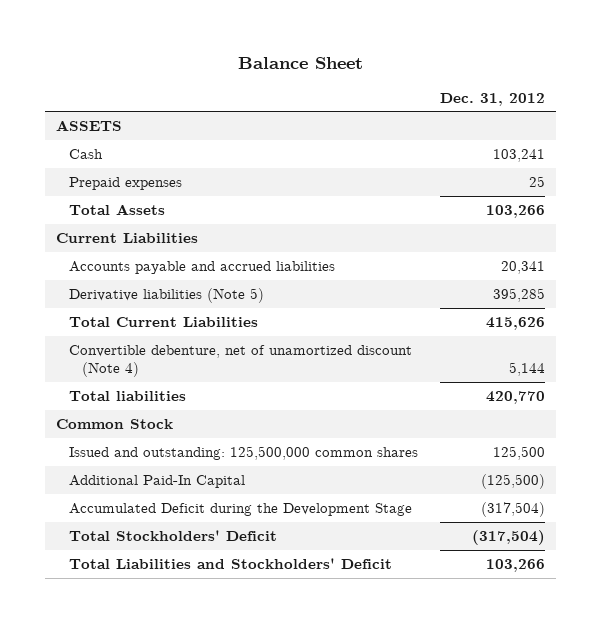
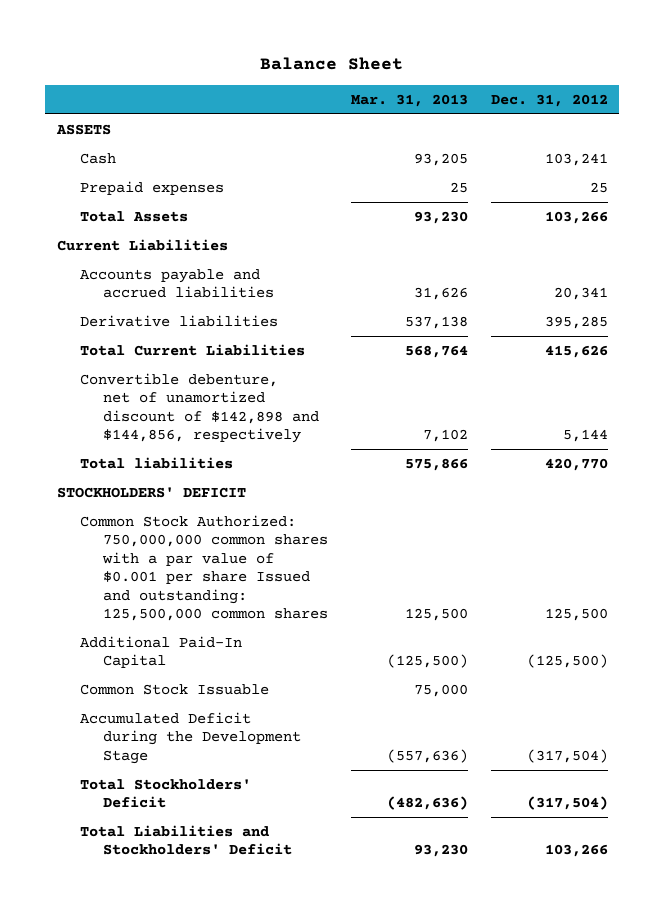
none -> [350,93,468,107] Mar. 31, 2013
[69,287,265,303] Derivative liabilities (Note 5) -> [79,314,278,327] Derivative liabilities
[69,344,413,378] Convertible debenture, net of unamortized discount (Note 4) -> [79,372,319,444] Convertible debenture, net of unamortized discount of $142,898 and $144,856, respectively
[56,418,174,429] Common Stock -> none
none -> [56,486,246,498] STOCKHOLDERS' DEFICIT
[69,445,419,460] Issued and outstanding: 125,500,000 common shares -> [79,514,328,622] Common Stock Authorized: 750,000,000 common shares with a par value of $0.001 per share Issued and outstanding: 125,500,000 common shares
none -> [79,683,269,695] Common Stock Issuable

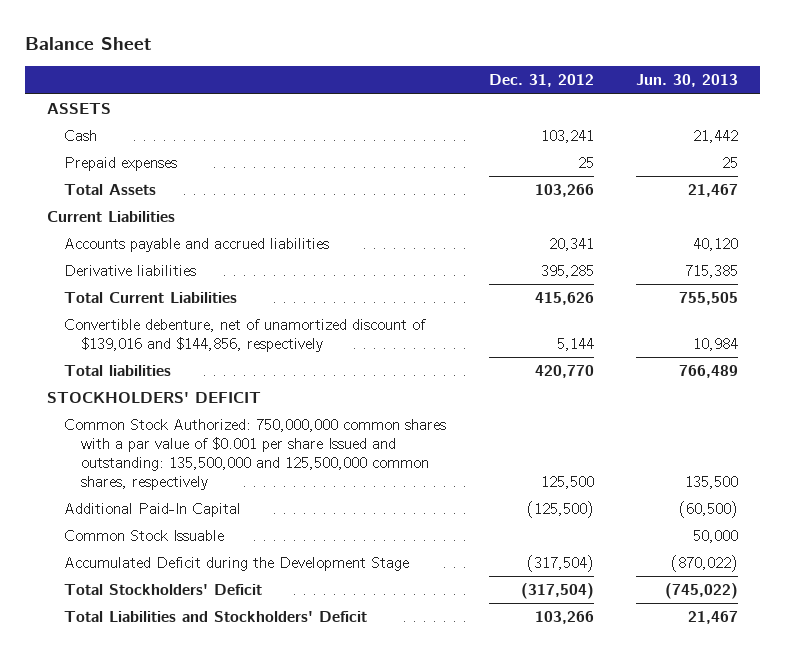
[350,93,468,107] Mar. 31, 2013 -> none
none -> [636,74,739,88] Jun. 30, 2013
[79,372,319,444] Convertible debenture, net of unamortized discount of $142,898 and $144,856, respectively -> [64,319,427,353] Convertible debenture, net of unamortized discount of $139,016 and $144,856, respectively
[79,514,328,622] Common Stock Authorized: 750,000,000 common shares with a par value of $0.001 per share Issued and outstanding: 125,500,000 common shares -> [64,419,447,490] Common Stock Authorized: 750,000,000 common shares with a par value of $0.001 per share Issued and outstanding: 135,500,000 and 125,500,000 common shares, respectively

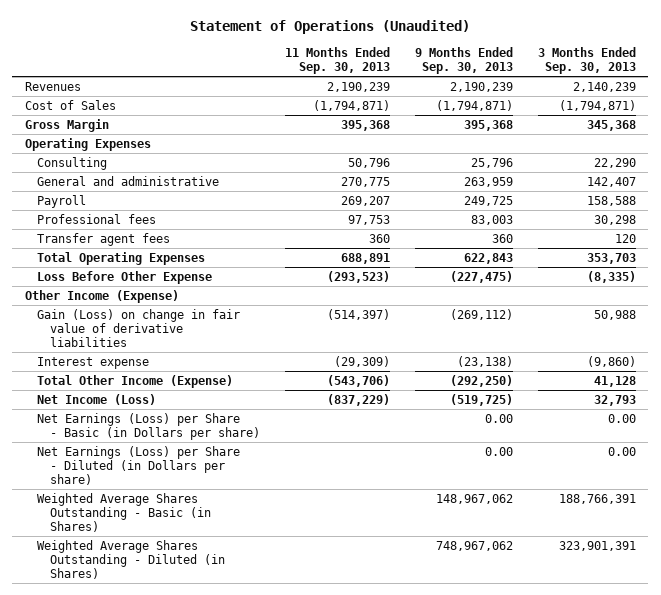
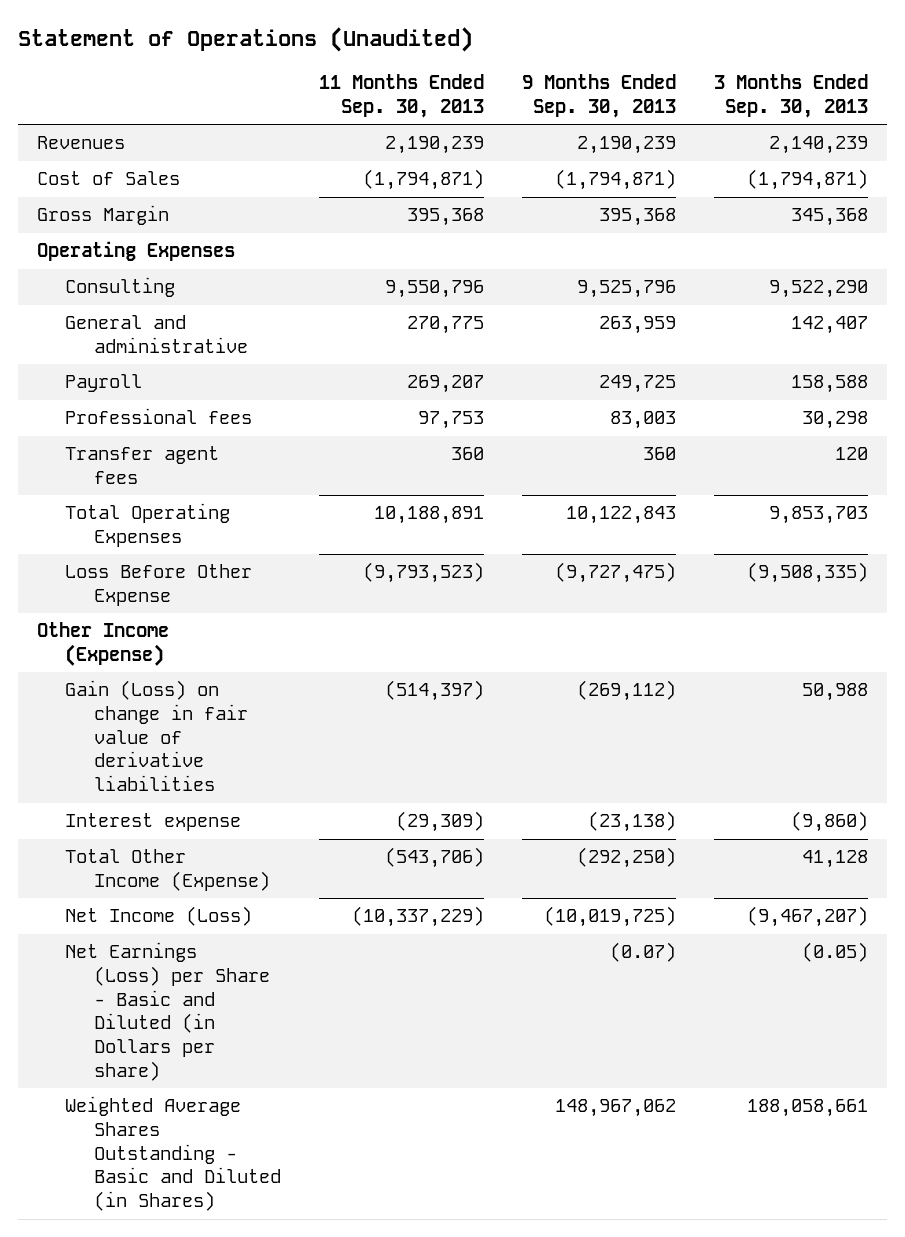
[347,157,390,168] 50,796 -> [385,280,485,299] 9,550,796
[470,157,513,168] 25,796 -> [576,280,676,299] 9,525,796
[593,157,636,168] 22,290 -> [768,280,868,299] 9,522,290
[340,252,390,264] 688,891 -> [374,506,485,525] 10,188,891
[463,252,513,264] 622,843 -> [565,506,676,525] 10,122,843
[586,252,636,264] 353,703 -> [768,506,868,525] 9,853,703
[326,270,390,283] (293,523) -> [363,562,485,584] (9,793,523)
[449,270,513,283] (227,475) -> [554,562,676,584] (9,727,475)
[586,270,636,283] (8,335) -> [746,562,868,584] (9,508,335)
[37,412,260,441] Net Earnings (Loss) per Share - Basic (in Dollars per share) -> none
[37,492,211,533] Weighted Average Shares Outstanding - Basic (in Shares) -> none
[326,393,390,406] (837,229) -> [352,906,485,928] (10,337,229)
[449,393,513,406] (519,725) -> [543,906,676,928] (10,019,725)
[593,394,636,406] 32,793 -> [746,906,868,928] (9,467,207)
[37,445,241,486] Net Earnings (Loss) per Share - Diluted (in Dollars per share) -> [65,942,271,1081] Net Earnings (Loss) per Share - Basic and Diluted (in Dollars per share)
[484,446,513,456] 0.00 -> [609,942,676,963] (0.07)
[607,446,636,456] 0.00 -> [801,942,868,963] (0.05)
[37,539,225,580] Weighted Average Shares Outstanding - Diluted (in Shares) -> [65,1096,282,1212] Weighted Average Shares Outstanding - Basic and Diluted (in Shares)
[435,540,513,551] 748,967,062 -> [554,1099,676,1118] 148,967,062
[558,540,636,551] 323,901,391 -> [746,1099,868,1118] 188,058,661

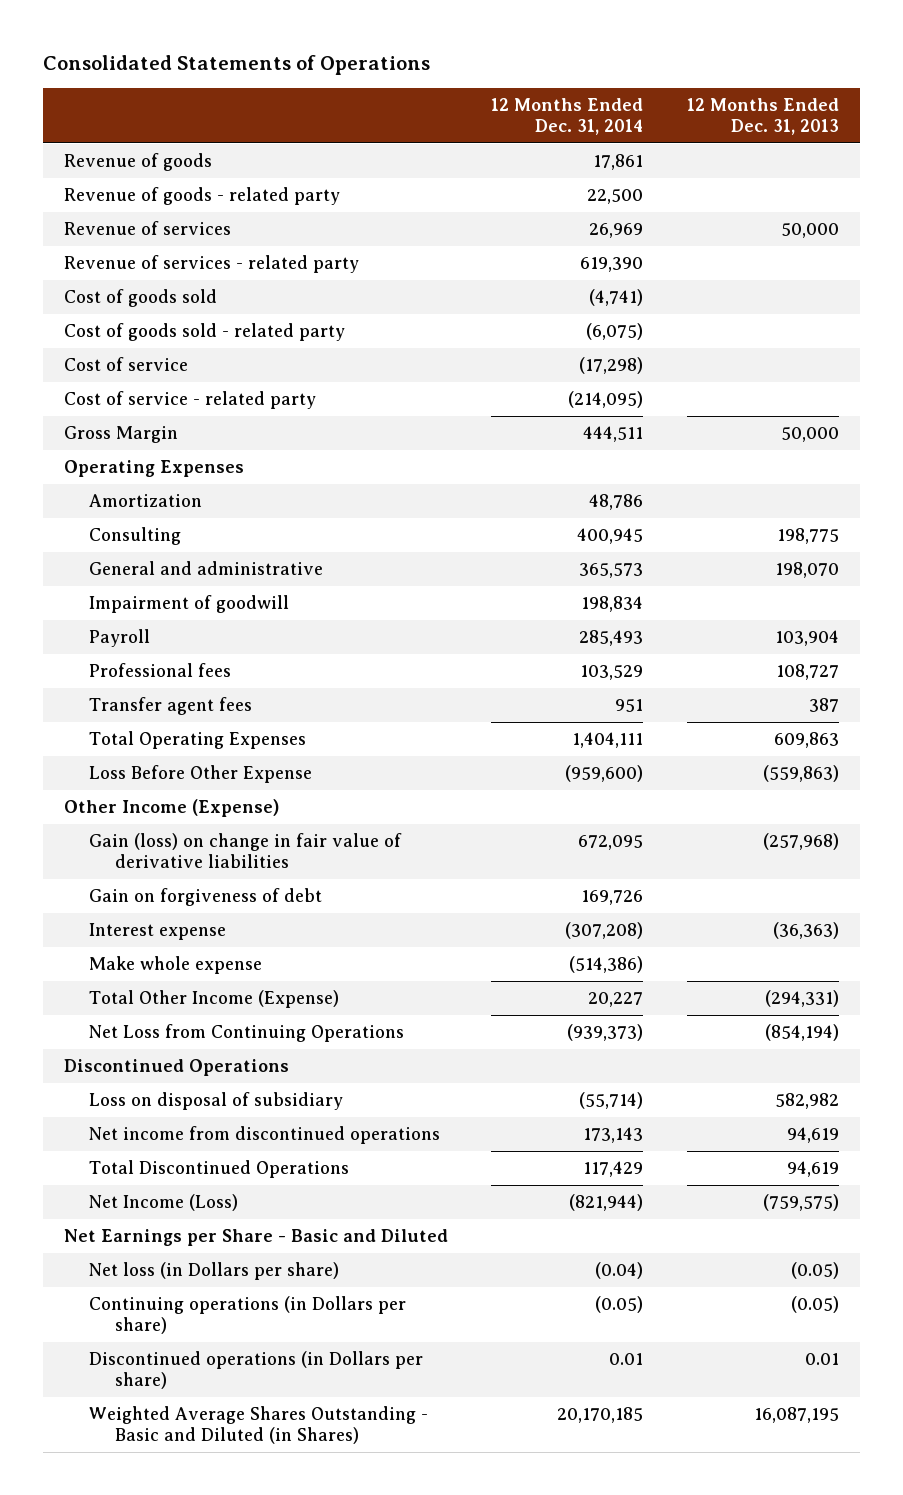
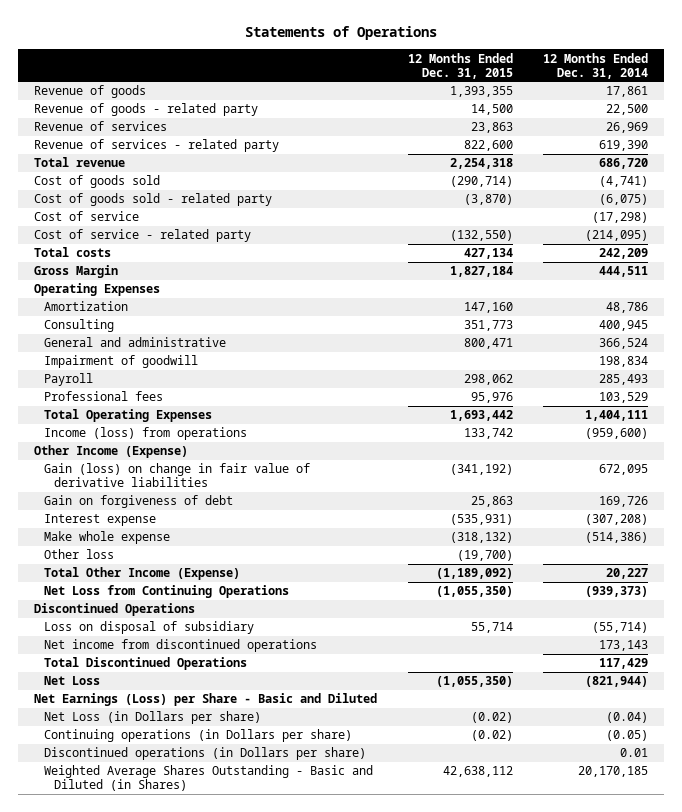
[42,55,430,76] Consolidated Statements of Operations -> [245,26,438,41] Statements of Operations
[686,98,839,136] 12 Months Ended Dec. 31, 2013 -> none
none -> [407,52,513,79] 12 Months Ended Dec. 31, 2015
none -> [33,157,125,168] Total revenue
none -> [33,247,111,258] Total costs
[579,563,644,579] 365,573 -> [599,338,649,350] 366,524
[89,697,253,716] Transfer agent fees -> none
[89,765,313,784] Loss Before Other Expense -> [43,427,247,441] Income (loss) from operations
none -> [43,549,114,560] Other loss
[89,1194,239,1212] Net Income (Loss) -> [43,676,100,686] Net Loss
[64,1229,449,1247] Net Earnings per Share - Basic and Diluted -> [33,693,377,707] Net Earnings (Loss) per Share - Basic and Diluted
[89,1262,340,1281] Net loss (in Dollars per share) -> [43,711,261,725] Net Loss (in Dollars per share)

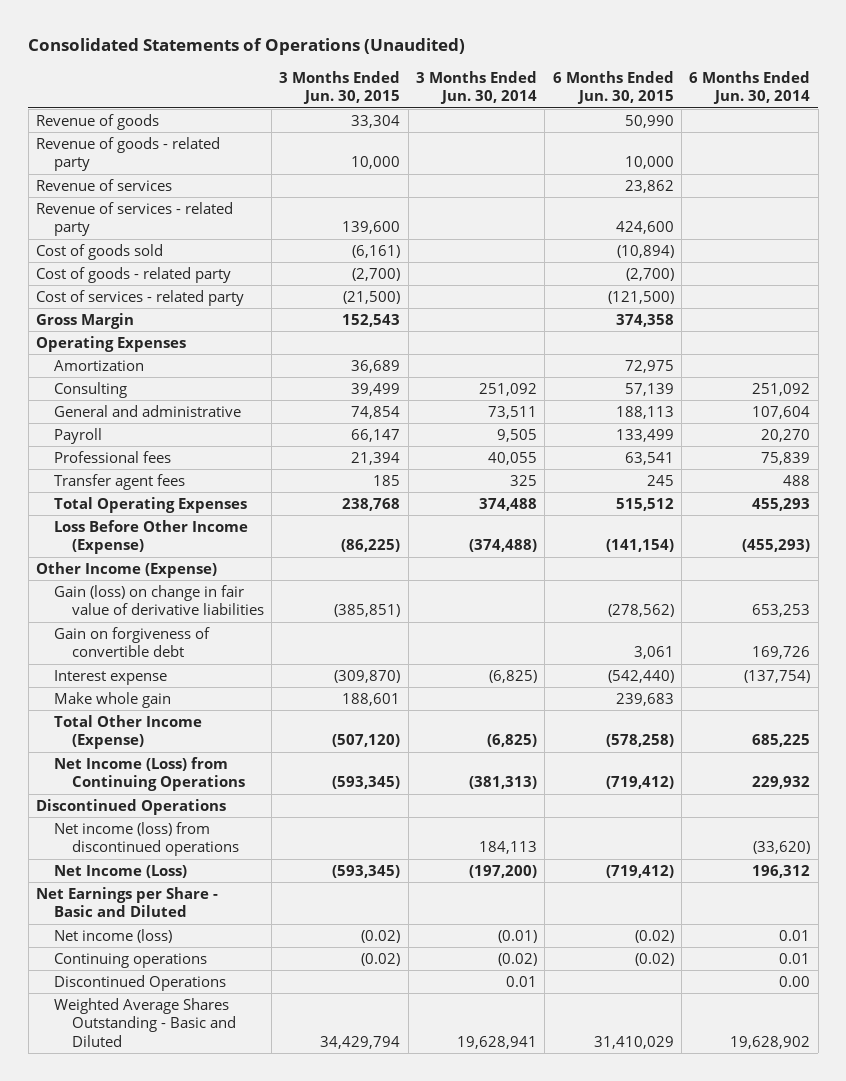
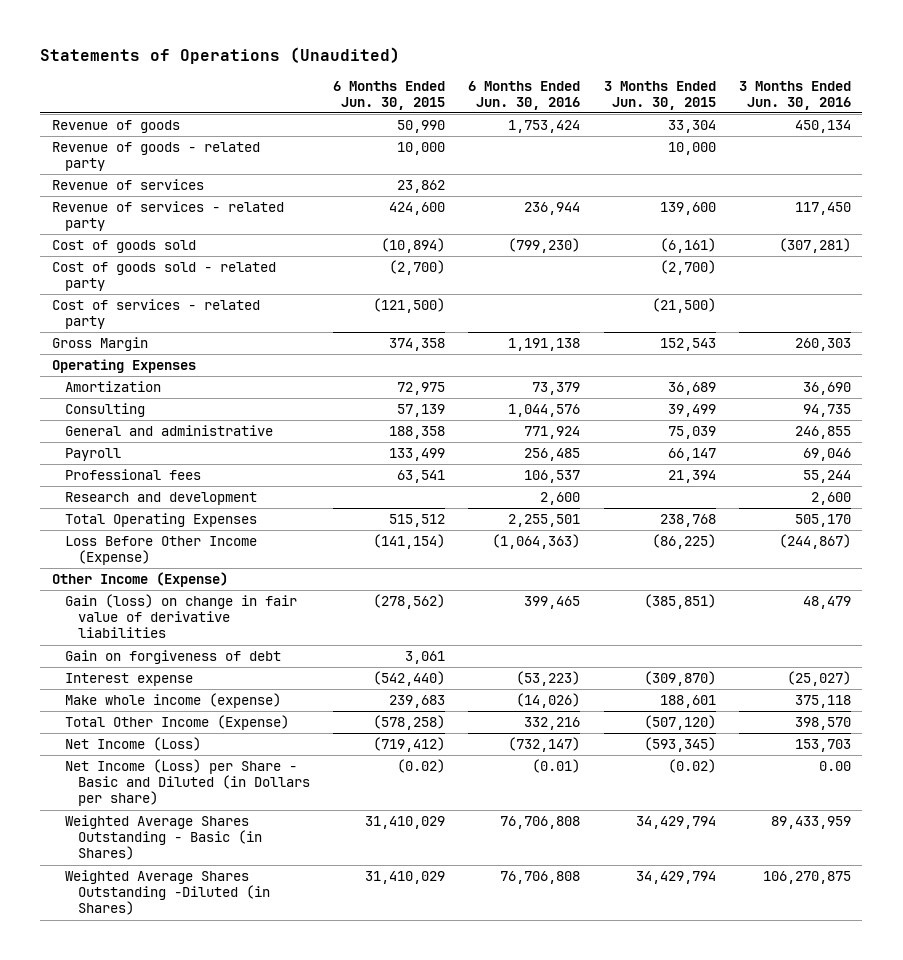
[28,38,466,56] Consolidated Statements of Operations (Unaudited) -> [40,47,401,65] Statements of Operations (Unaudited)
[416,71,538,105] 3 Months Ended Jun. 30, 2014 -> none
[689,71,811,105] 6 Months Ended Jun. 30, 2014 -> none
none -> [468,80,581,110] 6 Months Ended Jun. 30, 2016
none -> [738,80,851,110] 3 Months Ended Jun. 30, 2016
[36,267,232,284] Cost of goods - related party -> [51,262,276,292] Cost of goods sold - related party
[351,406,401,420] 74,854 -> [667,426,716,440] 75,039
[615,406,674,420] 188,113 -> [389,426,446,440] 188,358
[53,474,185,491] Transfer agent fees -> none
none -> [64,492,257,506] Research and development
[53,627,210,658] Gain on forgiveness of convertible debt -> [64,650,281,665] Gain on forgiveness of debt
[53,692,171,709] Make whole gain -> [64,693,281,709] Make whole income (expense)
[53,757,245,792] Net Income (Loss) from Continuing Operations -> none
[36,799,227,816] Discontinued Operations -> none
[53,822,239,857] Net income (loss) from discontinued operations -> none
[36,887,219,918] Net Earnings per Share - Basic and Diluted -> none
[53,953,207,969] Continuing operations -> none
[53,975,226,992] Discontinued Operations -> none
[53,929,172,944] Net income (loss) -> [64,759,310,807] Net Income (Loss) per Share - Basic and Diluted (in Dollars per share)
none -> [64,815,262,861] Weighted Average Shares Outstanding - Basic (in Shares)
[53,998,236,1047] Weighted Average Shares Outstanding - Basic and Diluted -> [64,870,270,916] Weighted Average Shares Outstanding -Diluted (in Shares)

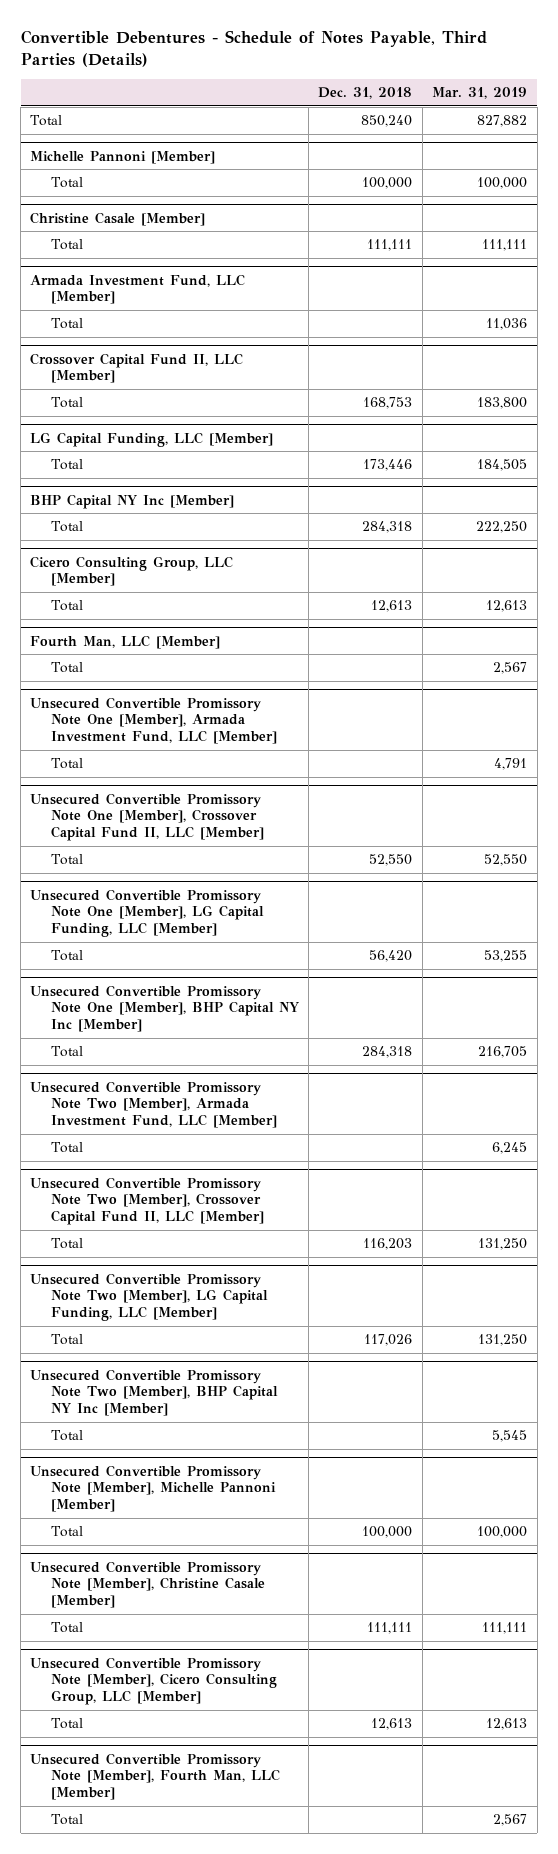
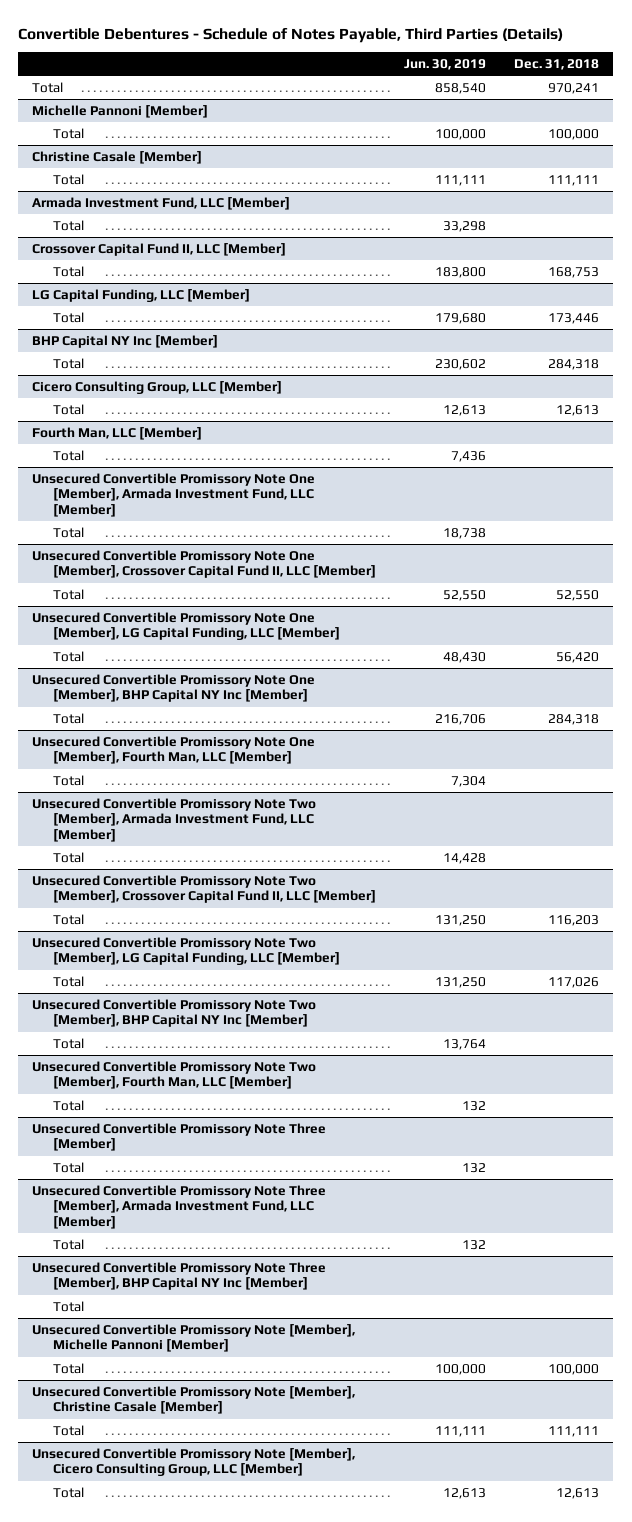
[432,87,528,100] Mar. 31, 2019 -> none
none -> [404,59,487,71] Jun. 30, 2019
[361,115,413,128] 850,240 -> [548,82,600,94] 970,241
none -> [32,735,316,765] Unsecured Convertible Promissory Note One [Member], Fourth Man, LLC [Member]
none -> [53,774,85,786] Total
none -> [32,1060,317,1090] Unsecured Convertible Promissory Note Two [Member], Fourth Man, LLC [Member]
none -> [53,1099,85,1111] Total
none -> [32,1122,327,1152] Unsecured Convertible Promissory Note Three [Member]
none -> [53,1161,85,1173] Total
none -> [32,1184,327,1230] Unsecured Convertible Promissory Note Three [Member], Armada Investment Fund, LLC [Member]
none -> [53,1238,85,1250] Total
none -> [32,1261,327,1291] Unsecured Convertible Promissory Note Three [Member], BHP Capital NY Inc [Member]
none -> [53,1300,85,1312] Total
[30,1752,280,1801] Unsecured Convertible Promissory Note [Member], Fourth Man, LLC [Member] -> none
[50,1814,83,1826] Total -> none

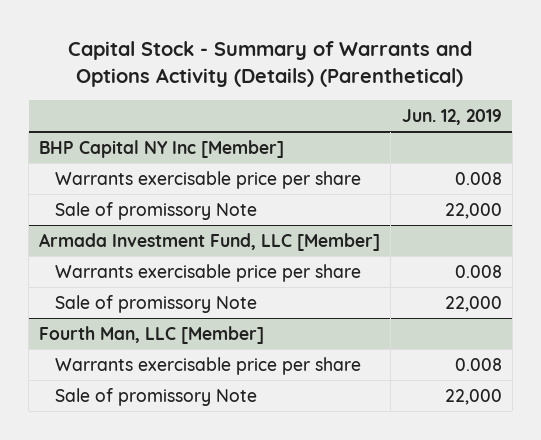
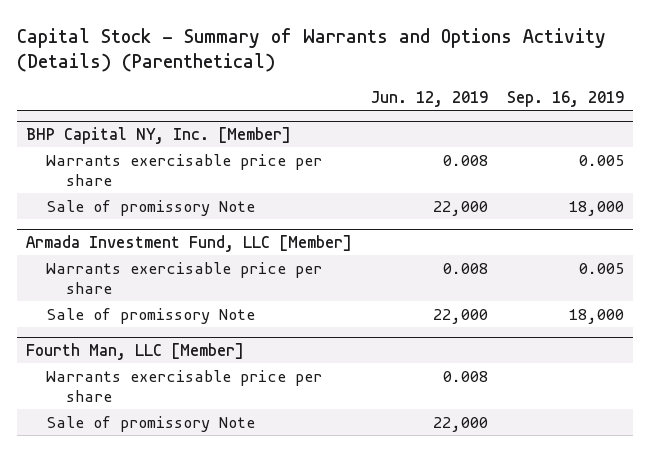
none -> [506,91,624,108] Sep. 16, 2019
[39,139,285,158] BHP Capital NY Inc [Member] -> [26,126,292,144] BHP Capital NY, Inc. [Member]

